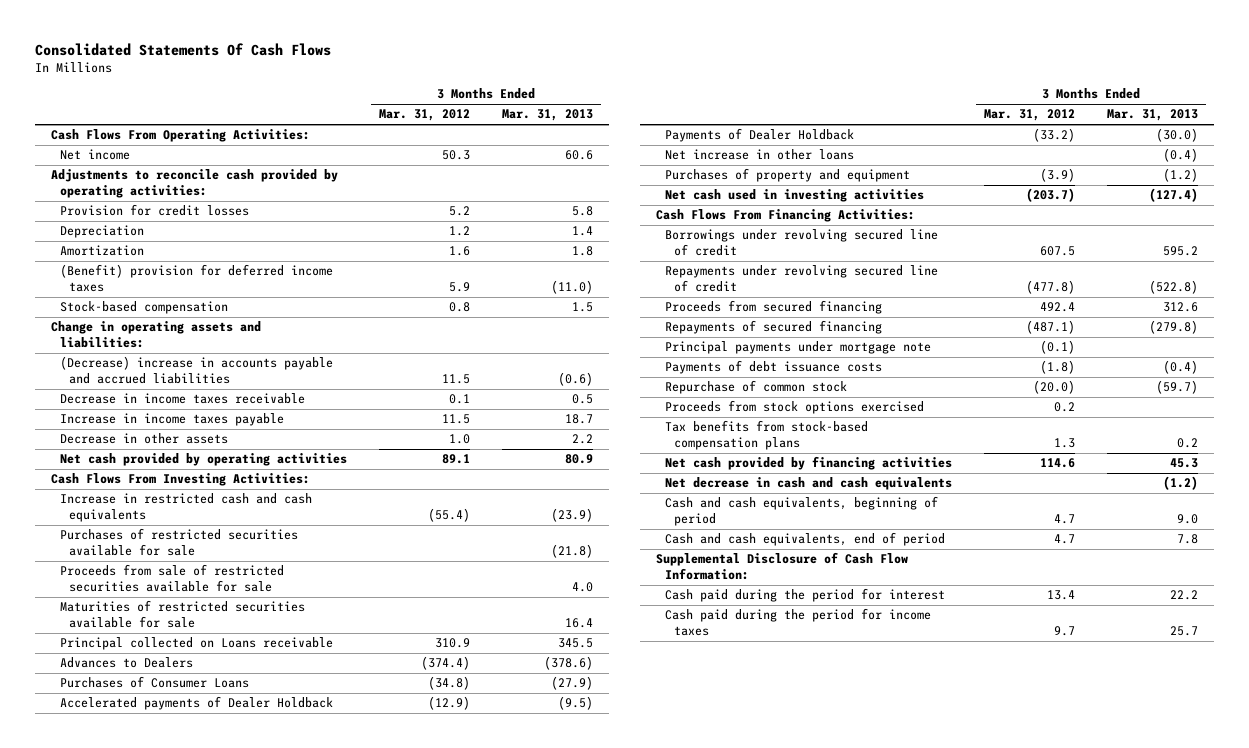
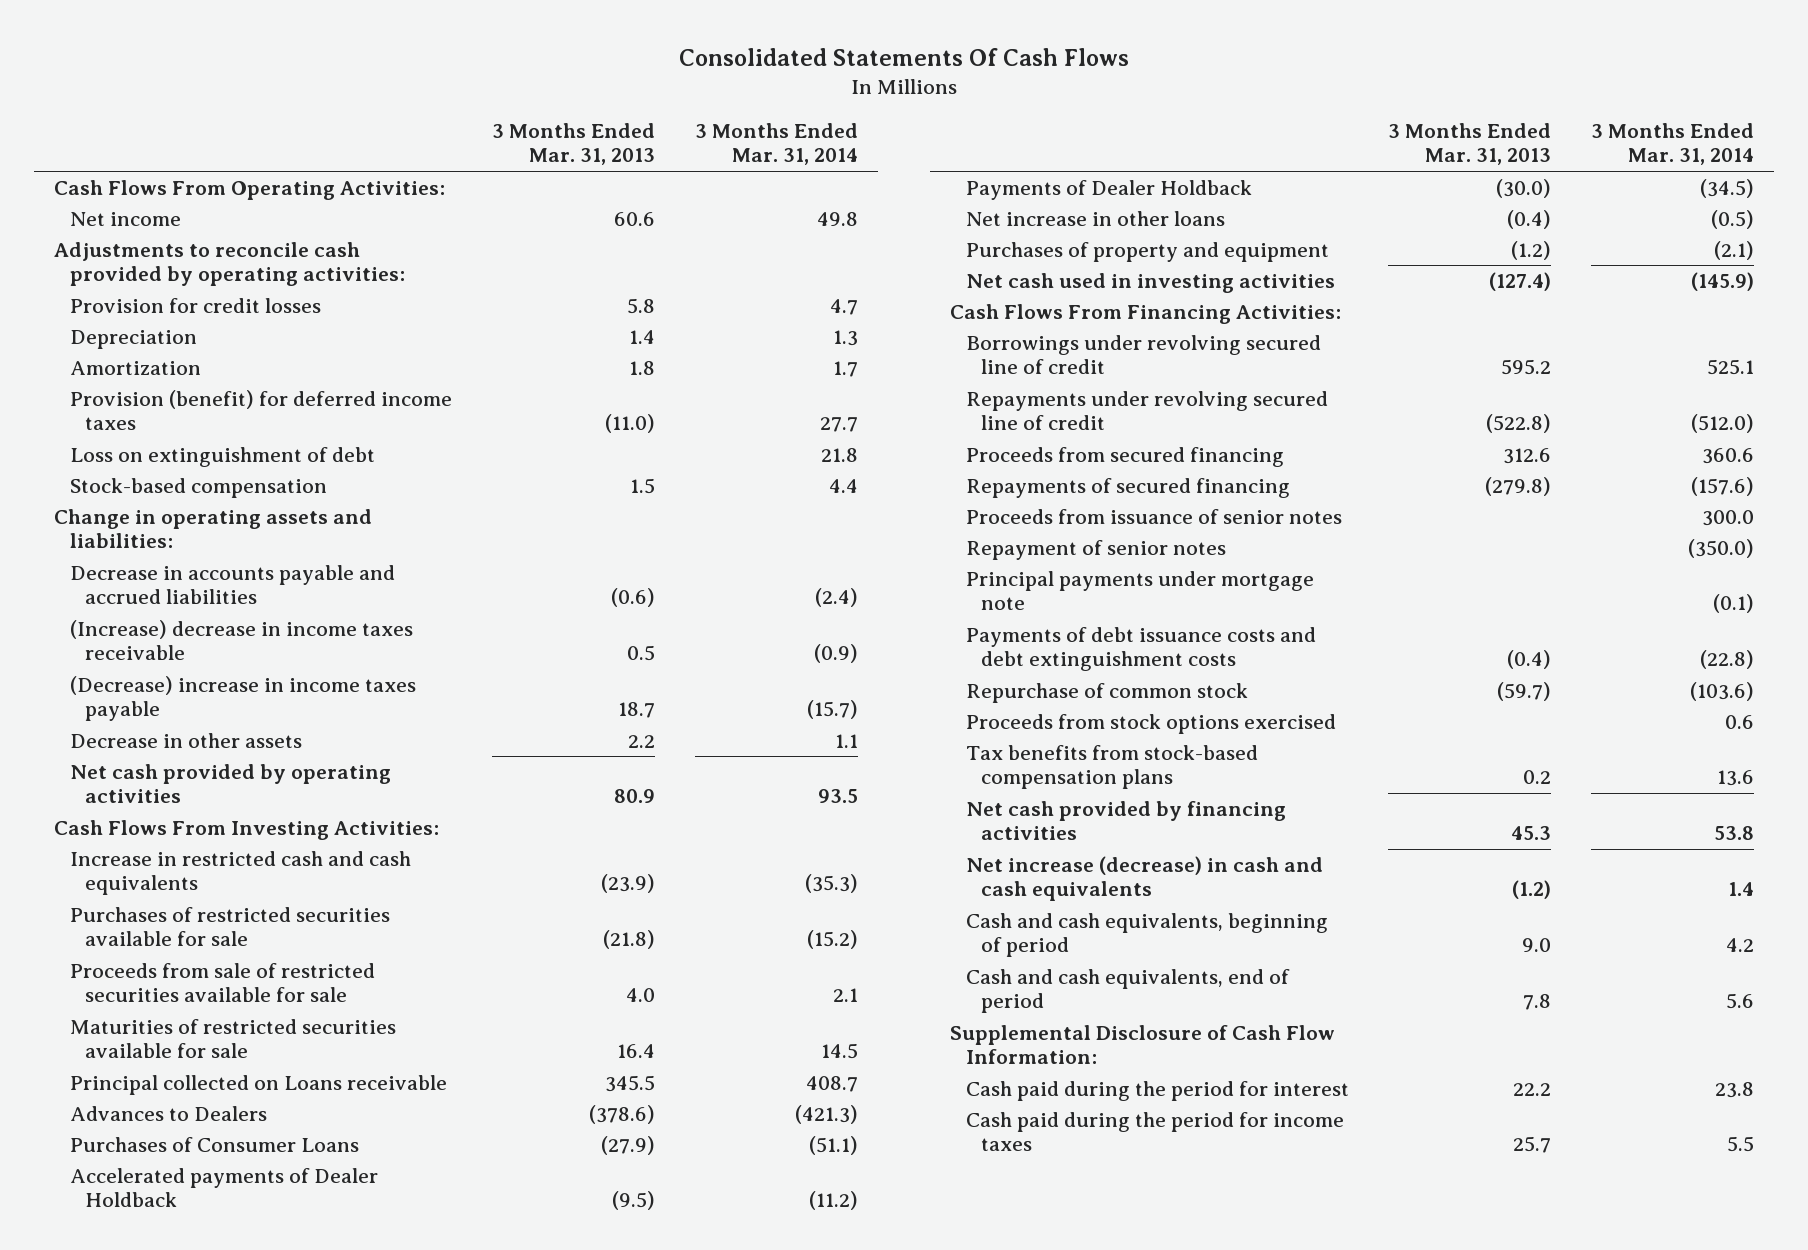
[379,109,471,122] Mar. 31, 2012 -> none
none -> [695,123,859,166] 3 Months Ended Mar. 31, 2014
[60,264,334,293] (Benefit) provision for deferred income taxes -> [69,389,452,431] Provision (benefit) for deferred income taxes
none -> [69,446,375,467] Loss on extinguishment of debt
[60,356,334,385] (Decrease) increase in accounts payable and accrued liabilities -> [69,564,395,605] Decrease in accounts payable and accrued liabilities
[60,393,306,405] Decrease in income taxes receivable -> [69,619,413,661] (Increase) decrease in income taxes receivable
[60,413,285,427] Increase in income taxes payable -> [69,675,416,722] (Decrease) increase in income taxes payable
none -> [965,508,1342,524] Proceeds from issuance of senior notes
none -> [965,539,1226,560] Repayment of senior notes
[664,360,882,375] Payments of debt issuance costs -> [965,626,1316,672] Payments of debt issuance costs and debt extinguishment costs
[664,477,952,491] Net decrease in cash and cash equivalents -> [965,855,1323,902] Net increase (decrease) in cash and cash equivalents

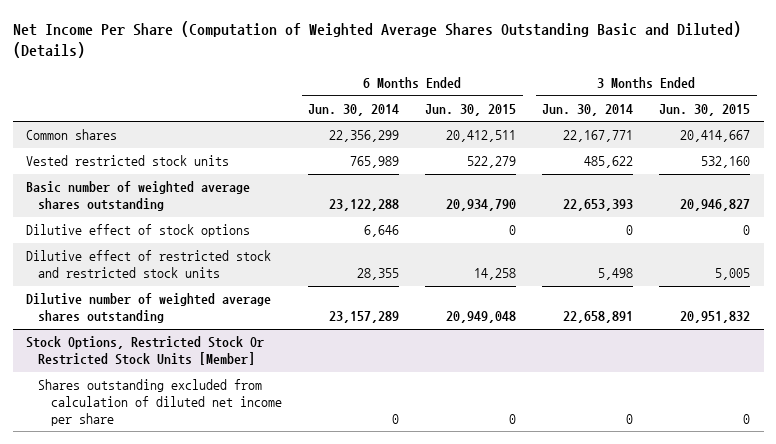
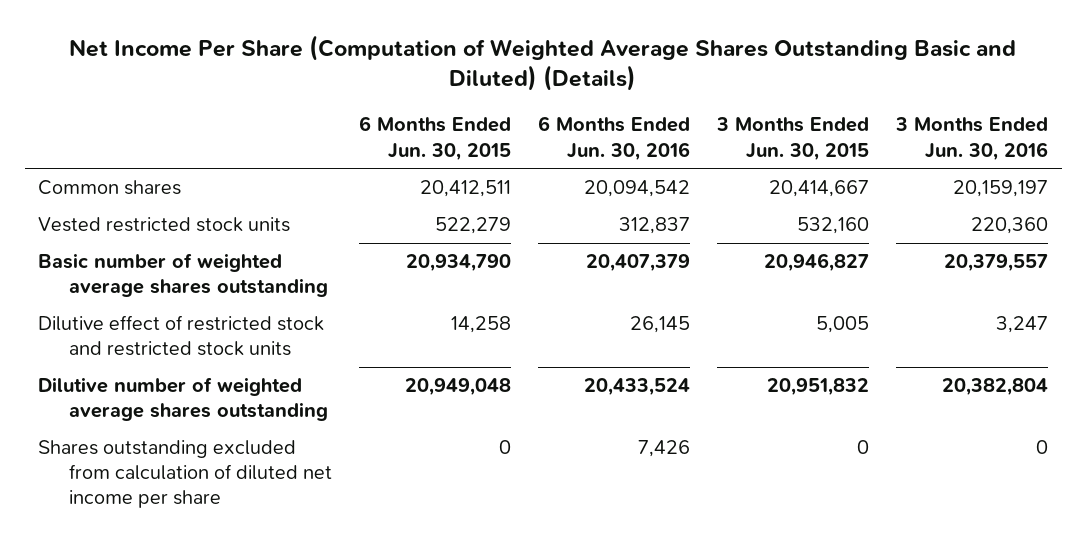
[308,103,400,116] Jun. 30, 2014 -> none
[542,103,634,116] Jun. 30, 2014 -> none
none -> [538,116,691,161] 6 Months Ended Jun. 30, 2016
none -> [895,117,1049,161] 3 Months Ended Jun. 30, 2016
[25,224,250,238] Dilutive effect of stock options -> none
[25,336,264,366] Stock Options, Restricted Stock Or Restricted Stock Units [Member] -> none

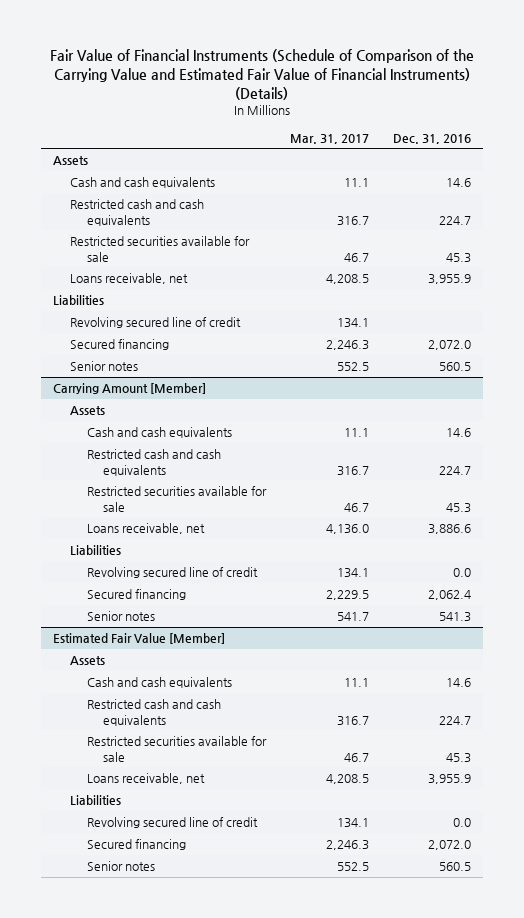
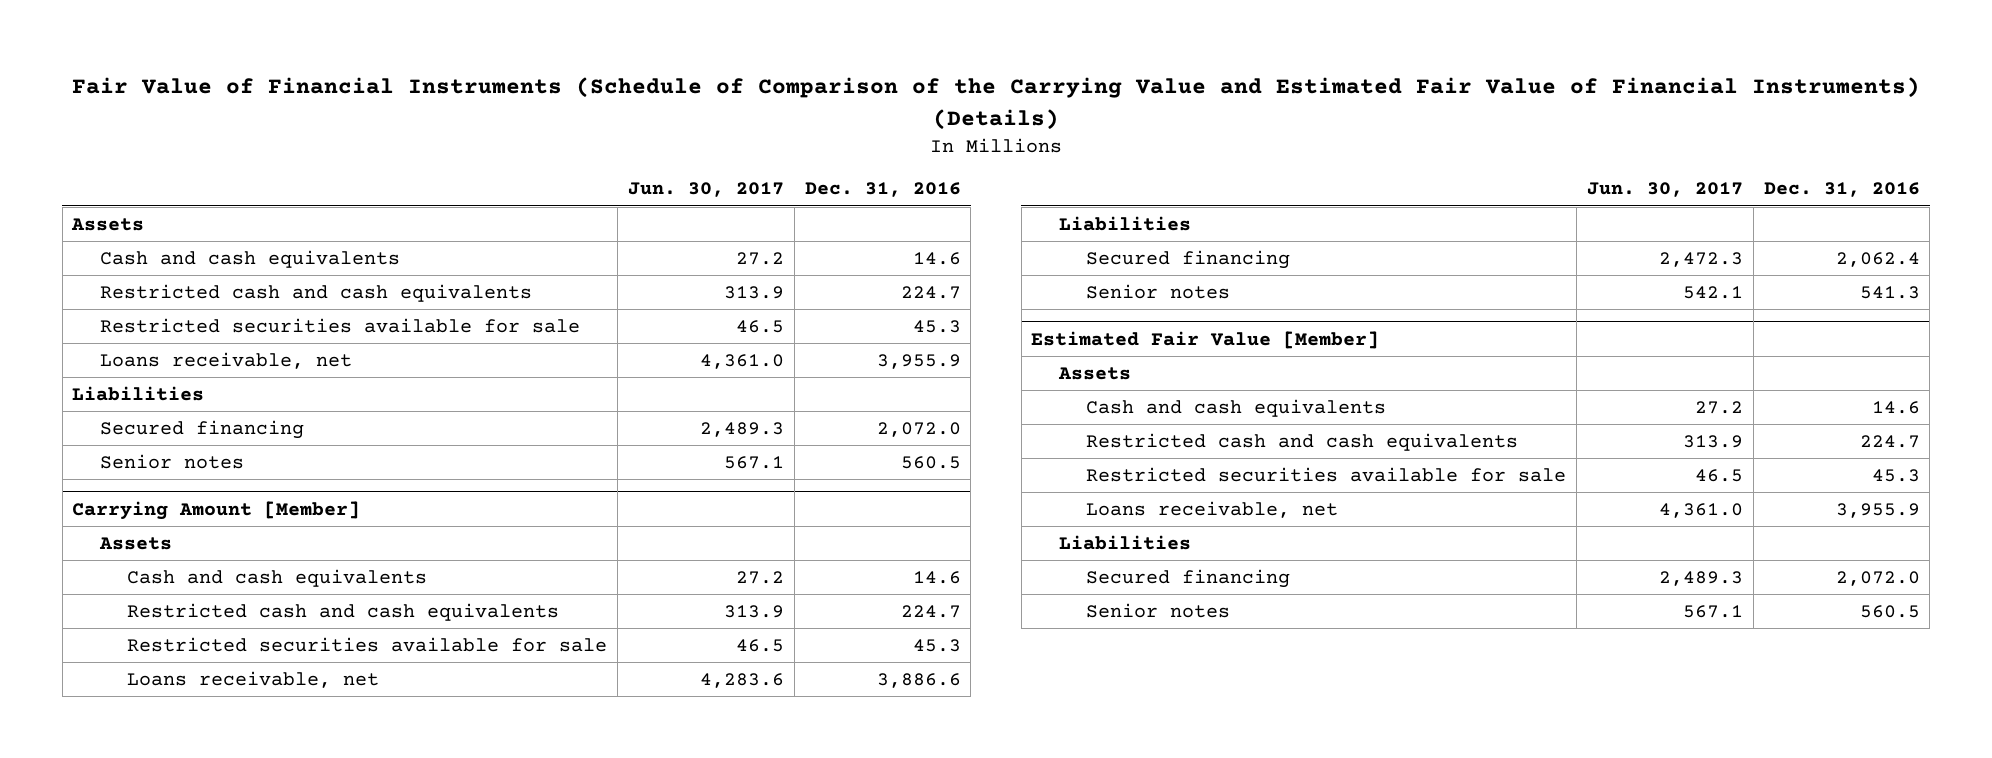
[289,133,369,144] Mar. 31, 2017 -> none
none -> [628,182,785,198] Jun. 30, 2017
[69,317,241,329] Revolving secured line of credit -> none
[86,567,258,579] Revolving secured line of credit -> none
[86,817,258,829] Revolving secured line of credit -> none

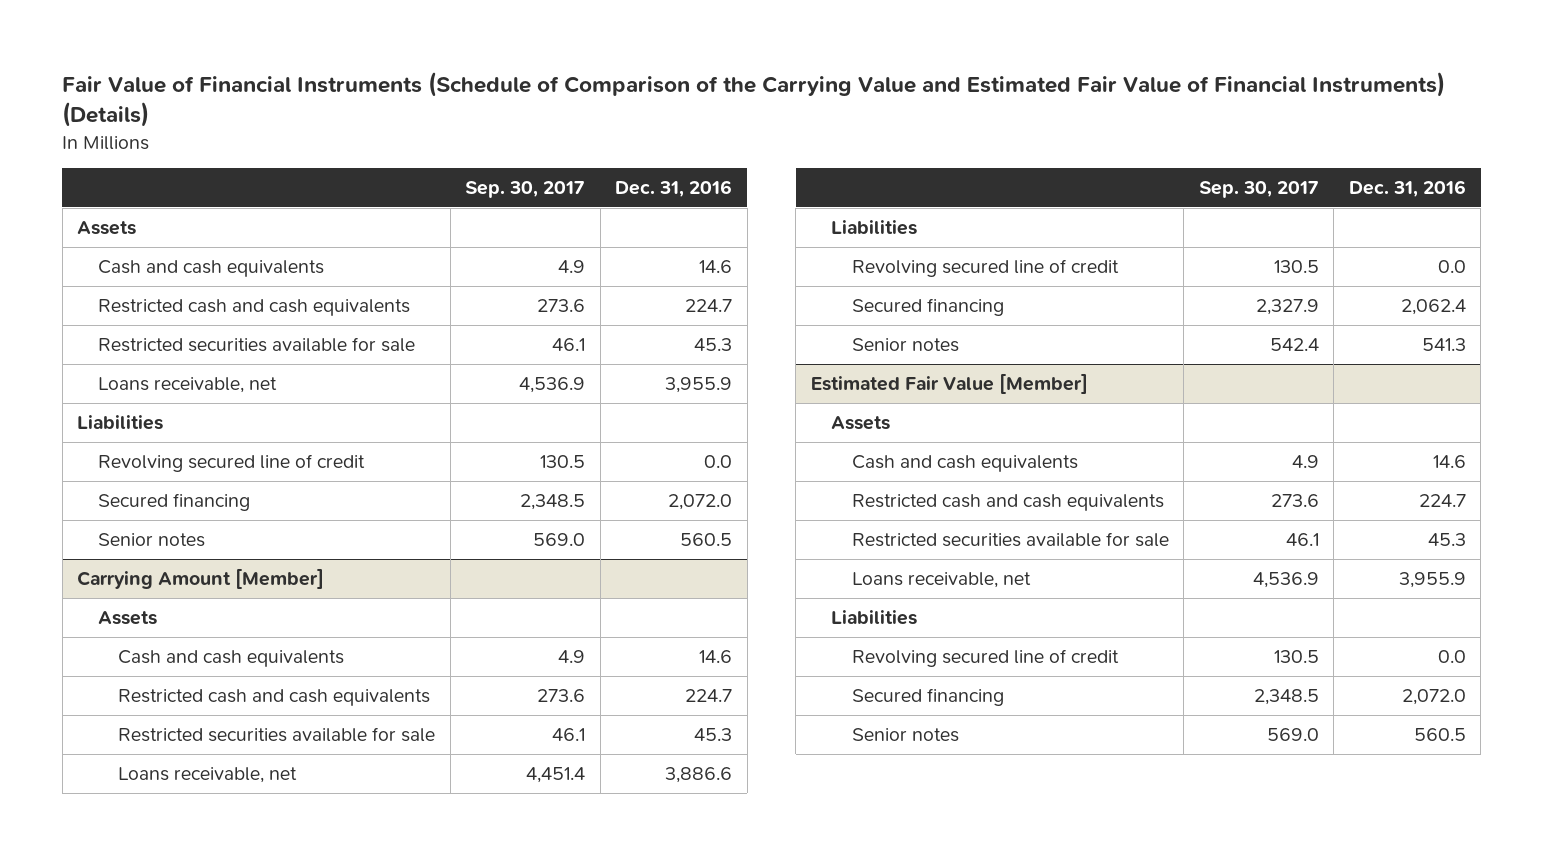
[628,182,785,198] Jun. 30, 2017 -> none
none -> [465,180,586,198] Sep. 30, 2017
none -> [97,453,365,472] Revolving secured line of credit
none -> [851,258,1119,277] Revolving secured line of credit
none -> [851,648,1119,667] Revolving secured line of credit

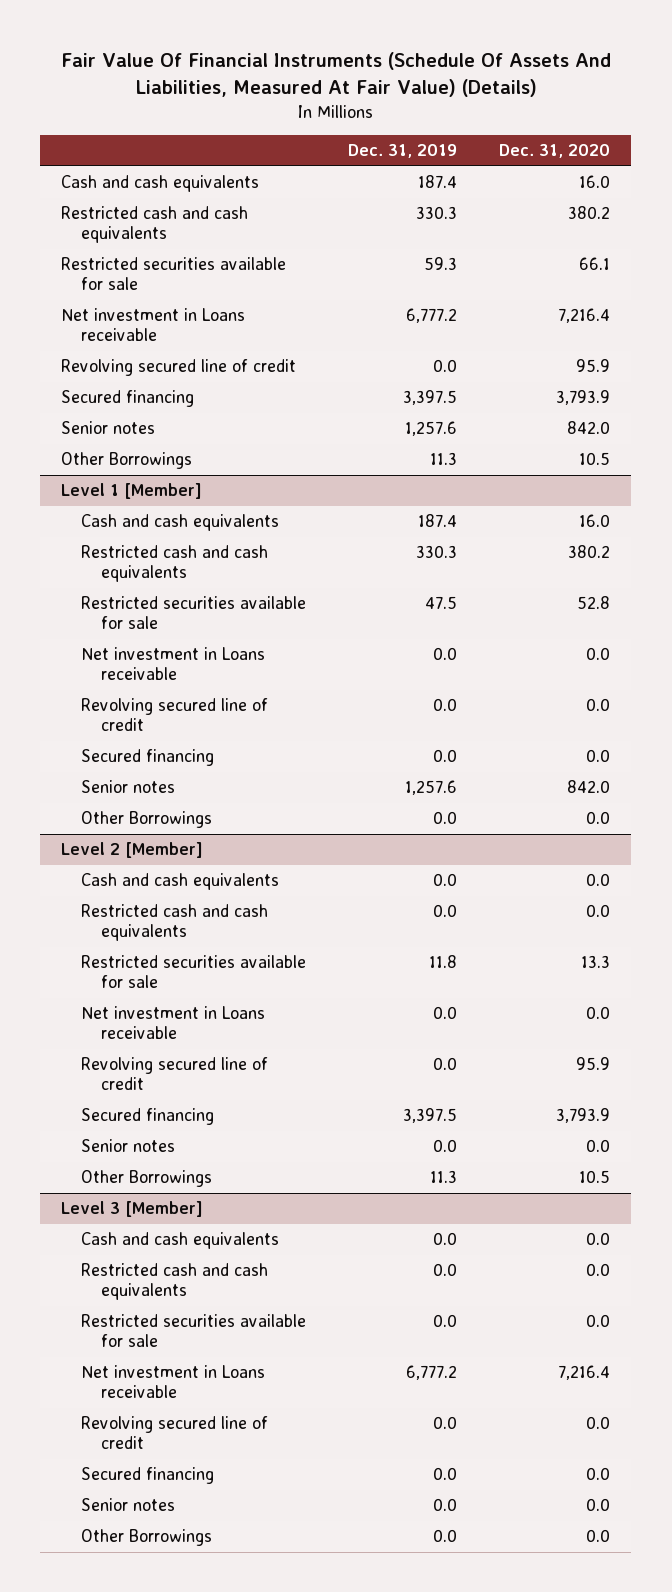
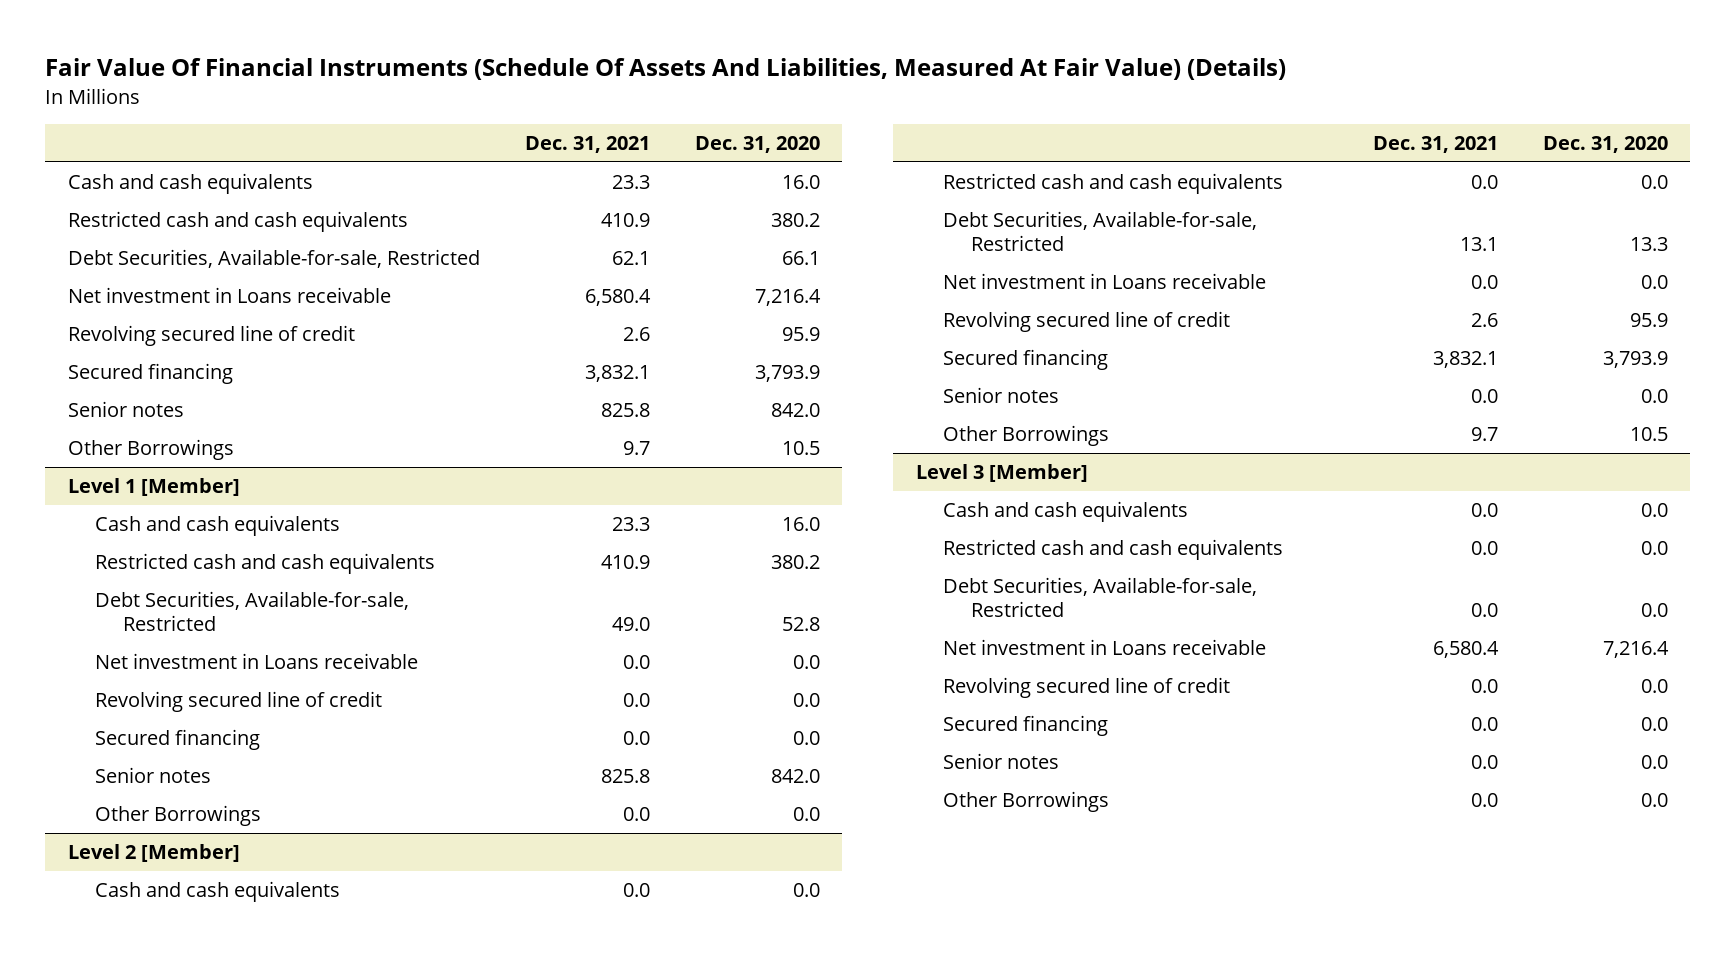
[348,144,458,159] Dec. 31, 2019 -> none
none -> [524,136,650,154] Dec. 31, 2021
[61,257,287,291] Restricted securities available for sale -> [67,249,480,269] Debt Securities, Available-for-sale, Restricted
[81,596,307,630] Restricted securities available for sale -> [95,591,410,631] Debt Securities, Available-for-sale, Restricted
[81,955,307,989] Restricted securities available for sale -> [943,211,1258,251] Debt Securities, Available-for-sale, Restricted
[81,1314,307,1348] Restricted securities available for sale -> [943,577,1258,617] Debt Securities, Available-for-sale, Restricted

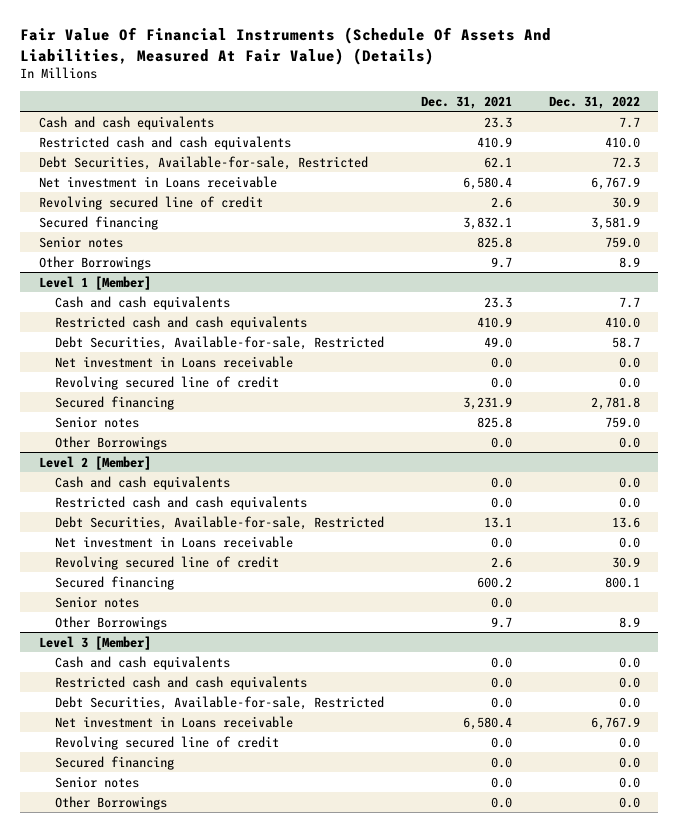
[694,136,820,154] Dec. 31, 2020 -> none
none -> [548,95,640,109] Dec. 31, 2022
[622,731,650,746] 0.0 -> [462,396,512,410] 3,231.9
[1432,351,1498,369] 3,832.1 -> [476,576,512,588] 600.2

